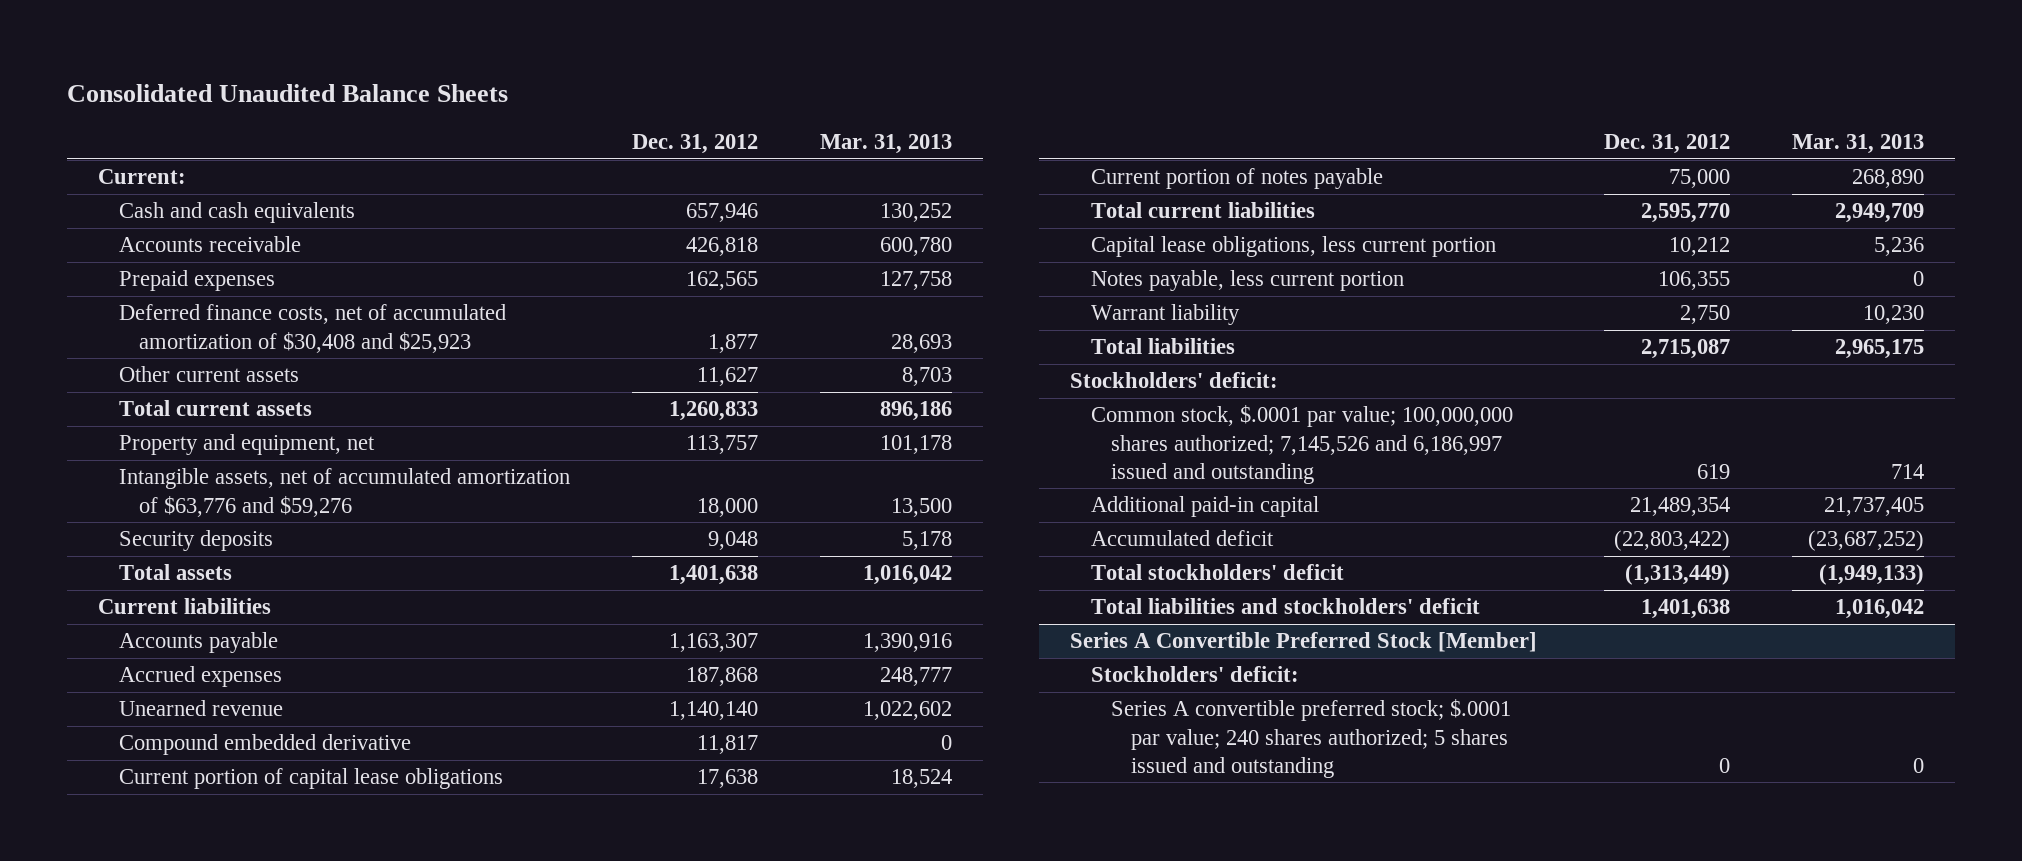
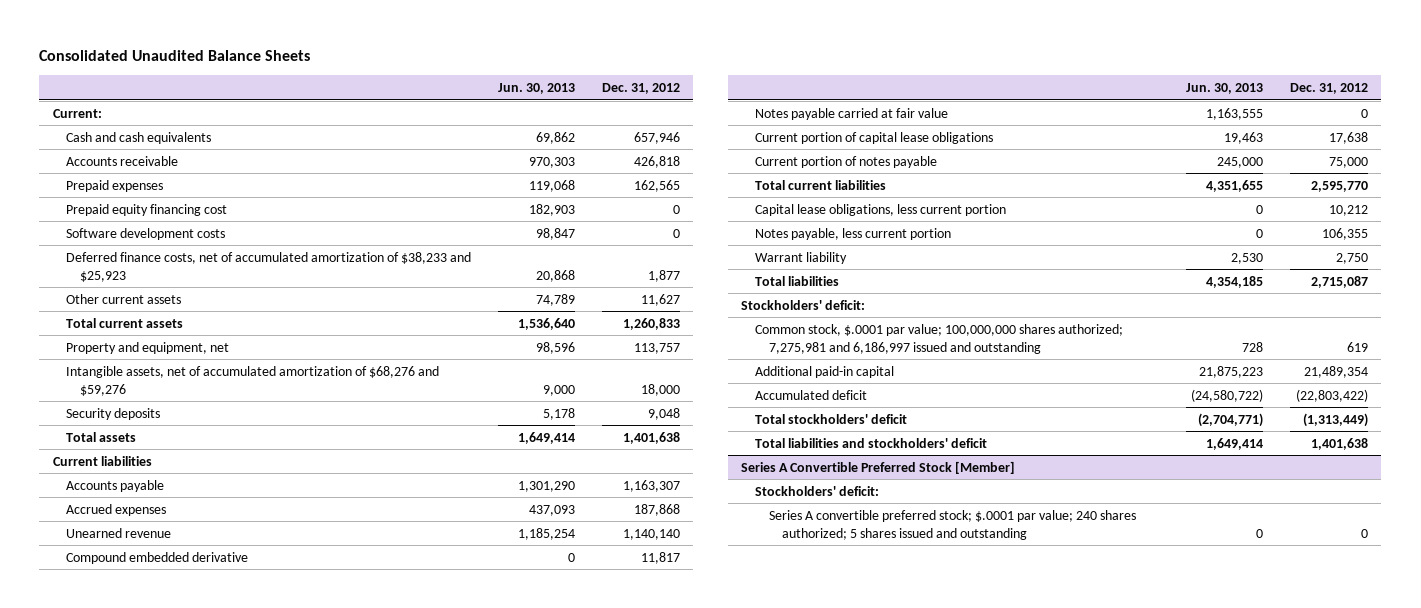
[819,133,952,154] Mar. 31, 2013 -> none
none -> [498,82,576,94] Jun. 30, 2013
none -> [66,203,228,216] Prepaid equity financing cost
none -> [66,227,226,240] Software development costs
[118,304,506,353] Deferred finance costs, net of accumulated amortization of $30,408 and $25,923 -> [66,251,472,282] Deferred finance costs, net of accumulated amortization of $38,233 and $25,923
[118,468,570,517] Intangible assets, net of accumulated amortization of $63,776 and $59,276 -> [66,365,440,396] Intangible assets, net of accumulated amortization of $68,276 and $59,276
none -> [754,107,948,120] Notes payable carried at fair value
[1090,405,1513,484] Common stock, $.0001 par value; 100,000,000 shares authorized; 7,145,526 and 6,186,997 issued and outstanding -> [754,323,1123,354] Common stock, $.0001 par value; 100,000,000 shares authorized; 7,275,981 and 6,186,997 issued and outstanding

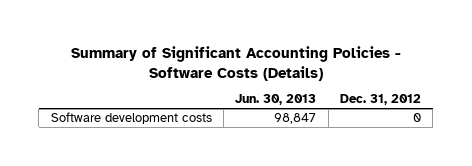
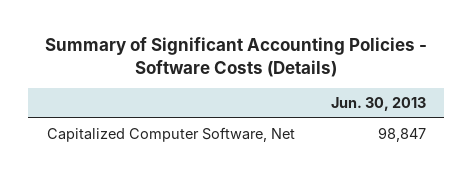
[339,94,421,106] Dec. 31, 2012 -> none
[50,112,212,125] Software development costs -> [46,126,295,142] Capitalized Computer Software, Net

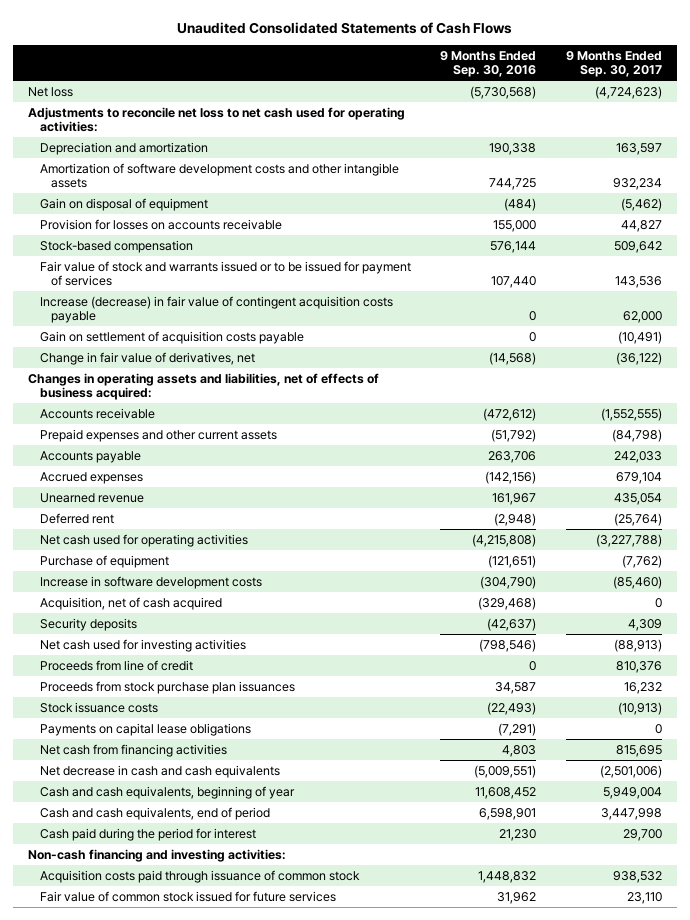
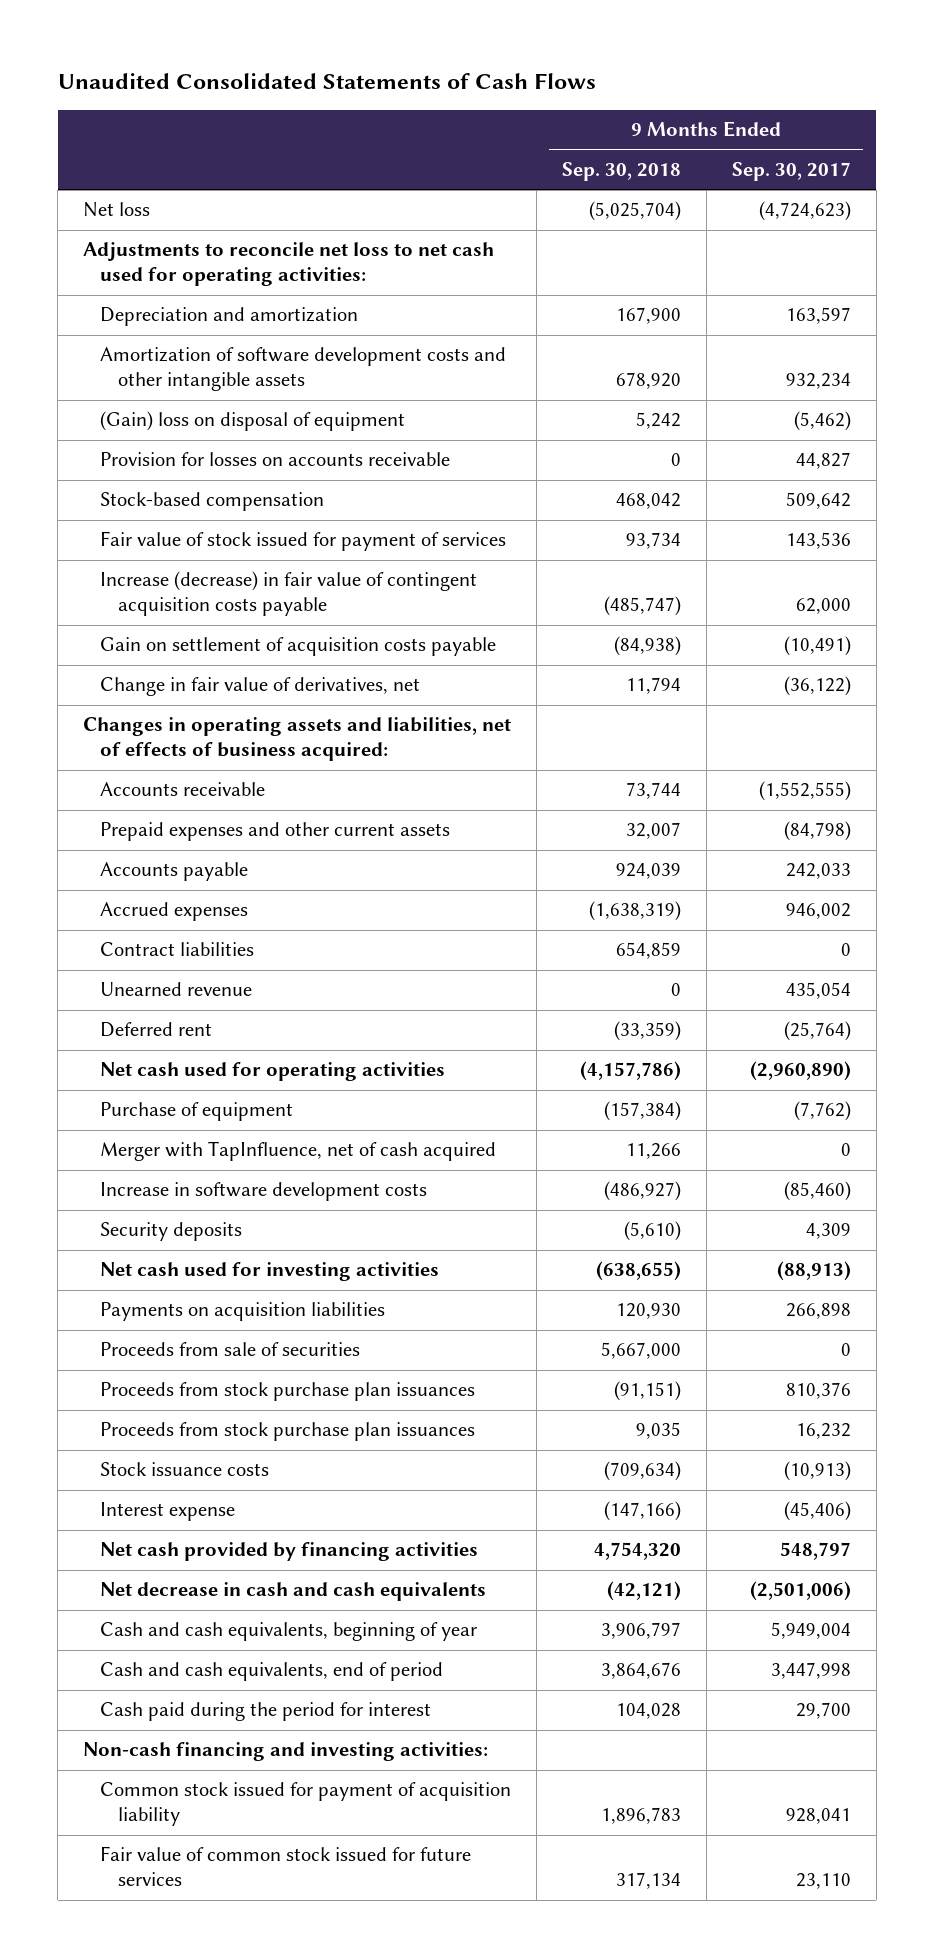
[440,50,537,78] 9 Months Ended Sep. 30, 2016 -> none
none -> [562,161,682,181] Sep. 30, 2018
[39,197,208,211] Gain on disposal of equipment -> [100,411,406,432] (Gain) loss on disposal of equipment
[39,260,411,287] Fair value of stock and warrants issued or to be issued for payment of services -> [100,531,507,552] Fair value of stock issued for payment of services
[615,471,662,484] 679,104 -> [785,903,851,920] 946,002
none -> [100,942,255,957] Contract liabilities
[595,533,662,547] (3,227,788) -> [749,1061,851,1082] (2,960,890)
none -> [100,1141,497,1162] Merger with TapInfluence, net of cash acquired
[39,596,222,610] Acquisition, net of cash acquired -> none
none -> [100,1302,386,1322] Payments on acquisition liabilities
none -> [100,1342,361,1357] Proceeds from sale of securities
[39,659,193,671] Proceeds from line of credit -> [100,1382,476,1402] Proceeds from stock purchase plan issuances
[39,722,251,736] Payments on capital lease obligations -> none
none -> [100,1502,236,1522] Interest expense
[39,743,227,757] Net cash from financing activities -> [100,1542,479,1562] Net cash provided by financing activities
[615,744,662,757] 815,695 -> [779,1542,851,1561] 548,797
[39,869,360,883] Acquisition costs paid through issuance of common stock -> [100,1782,512,1827] Common stock issued for payment of acquisition liability
[612,870,662,883] 938,532 -> [785,1808,851,1825] 928,041

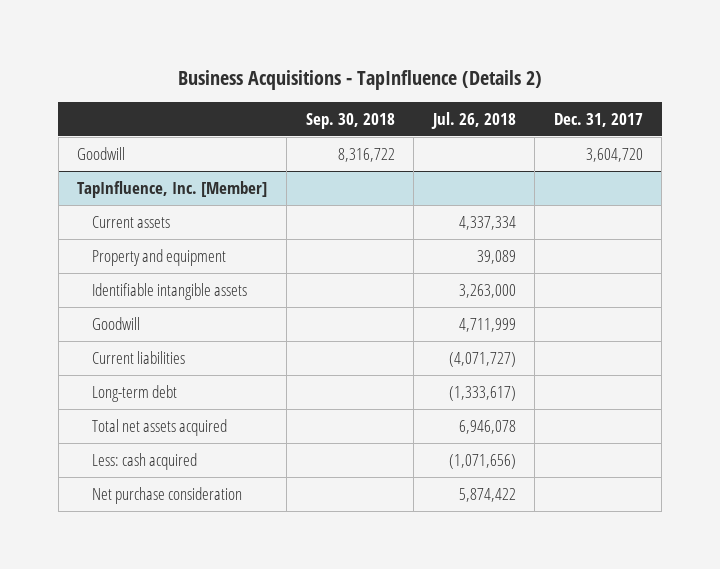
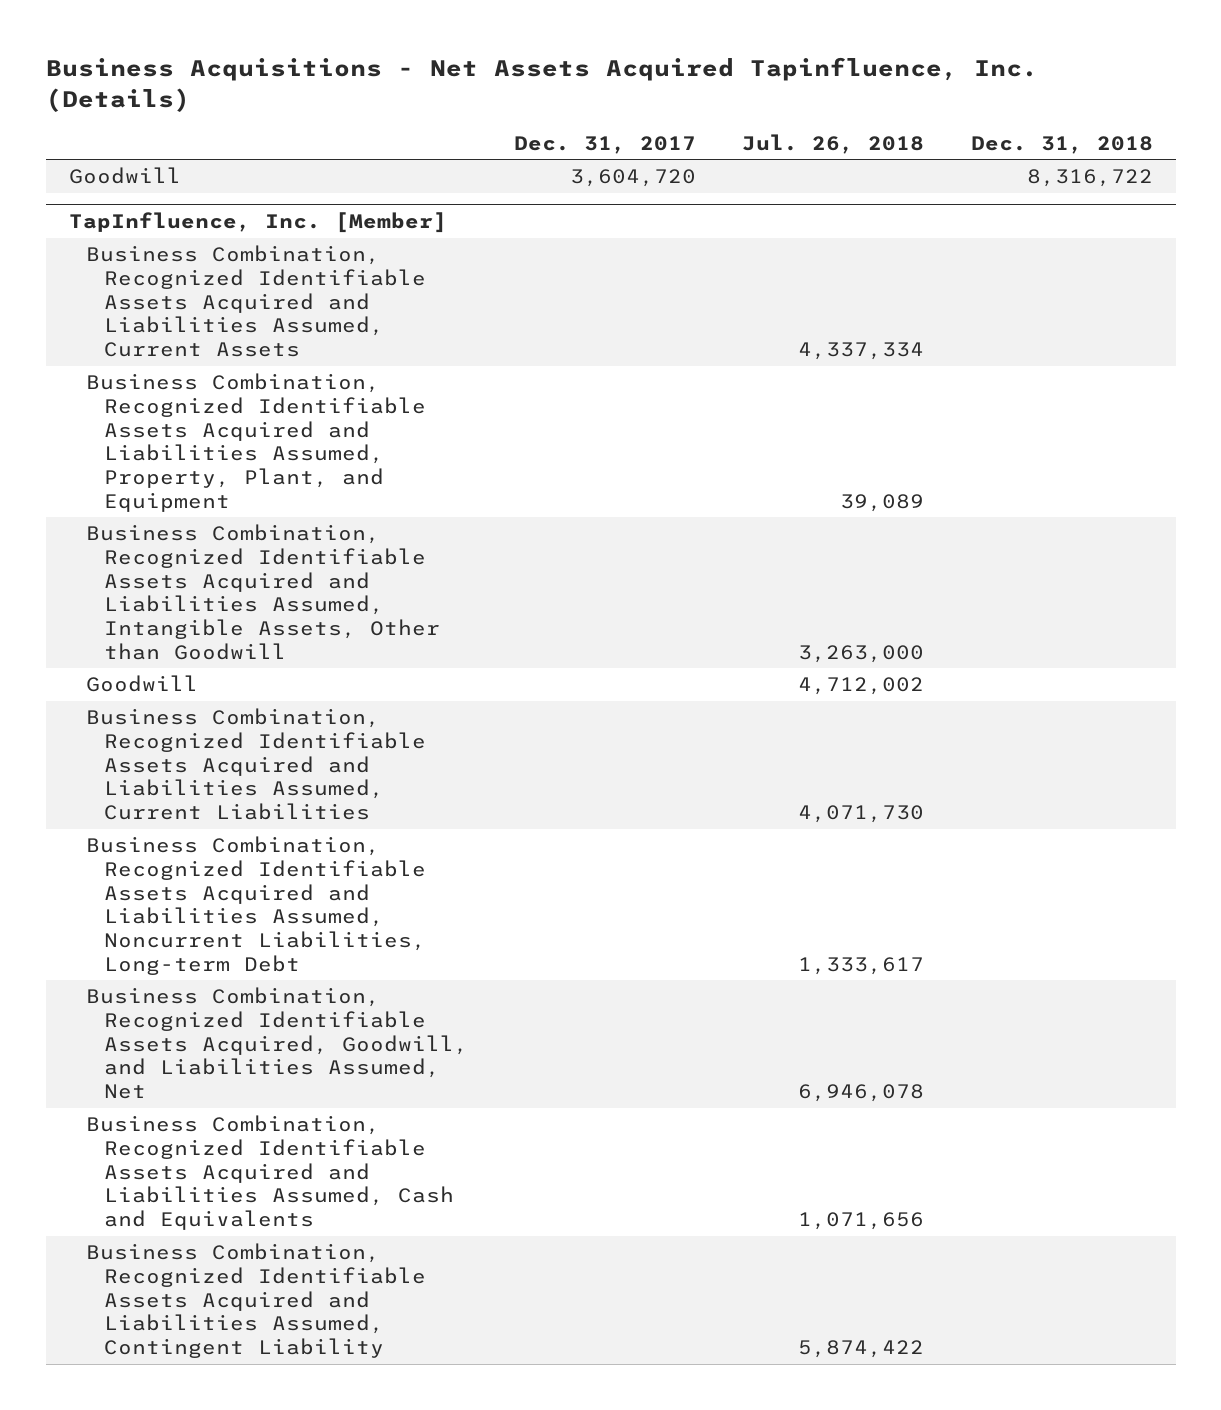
[178,69,543,90] Business Acquisitions - TapInfluence (Details 2) -> [45,57,1038,112] Business Acquisitions - Net Assets Acquired Tapinfluence, Inc. (Details)
[305,112,395,129] Sep. 30, 2018 -> none
none -> [970,135,1153,154] Dec. 31, 2018
[91,452,197,470] Less: cash acquired -> none
[91,215,170,228] Current assets -> [86,245,426,358] Business Combination, Recognized Identifiable Assets Acquired and Liabilities Assumed, Current Assets
[91,248,226,266] Property and equipment -> [86,373,426,512] Business Combination, Recognized Identifiable Assets Acquired and Liabilities Assumed, Property, Plant, and Equipment
[91,282,247,300] Identifiable intangible assets -> [86,524,440,660] Business Combination, Recognized Identifiable Assets Acquired and Liabilities Assumed, Intangible Assets, Other than Goodwill
[458,317,516,332] 4,711,999 -> [798,677,925,696] 4,712,002
[91,350,185,364] Current liabilities -> [86,708,426,821] Business Combination, Recognized Identifiable Assets Acquired and Liabilities Assumed, Current Liabilities
[448,351,516,367] (4,071,727) -> [798,805,925,824] 4,071,730
[91,384,177,402] Long-term debt -> [86,836,426,975] Business Combination, Recognized Identifiable Assets Acquired and Liabilities Assumed, Noncurrent Liabilities, Long-term Debt
[448,385,516,401] (1,333,617) -> [798,956,925,975] 1,333,617
[91,418,227,436] Total net assets acquired -> [86,987,468,1100] Business Combination, Recognized Identifiable Assets Acquired, Goodwill, and Liabilities Assumed, Net
none -> [86,1115,454,1231] Business Combination, Recognized Identifiable Assets Acquired and Liabilities Assumed, Cash and Equivalents
[91,486,242,504] Net purchase consideration -> [86,1243,426,1359] Business Combination, Recognized Identifiable Assets Acquired and Liabilities Assumed, Contingent Liability

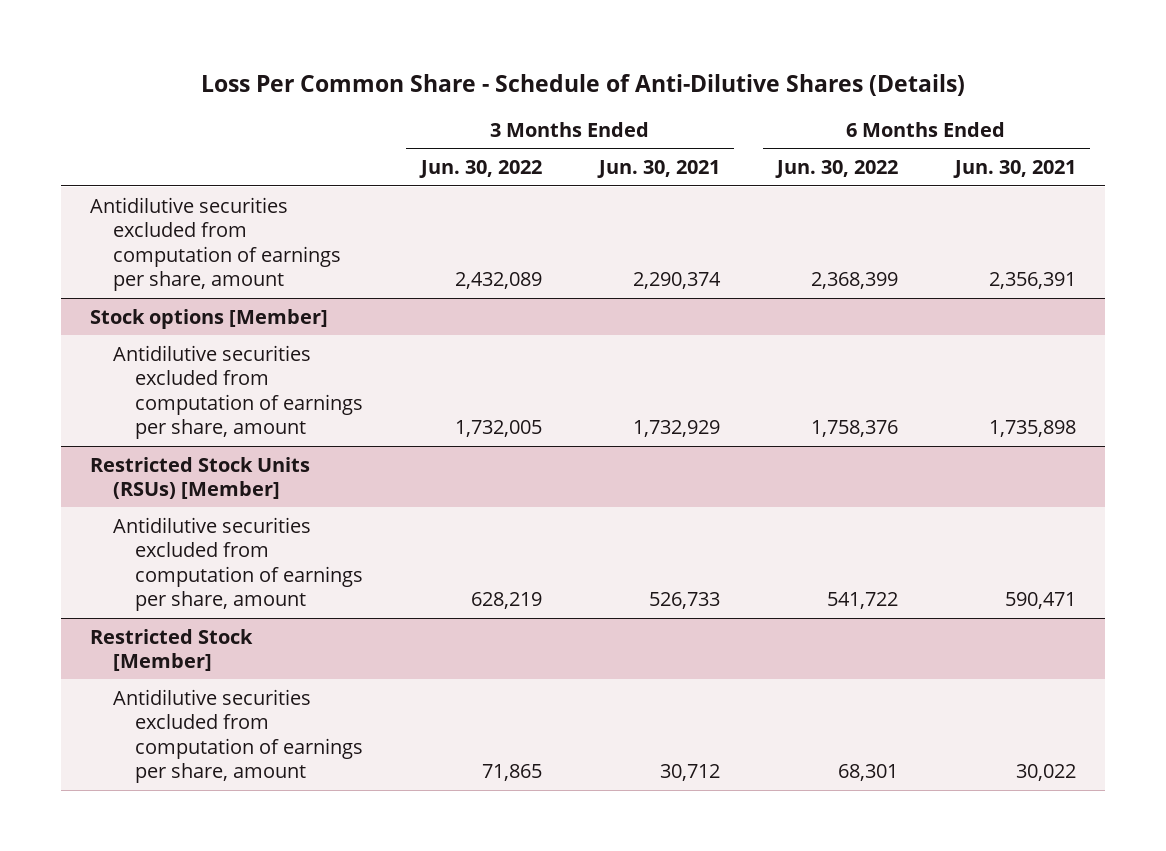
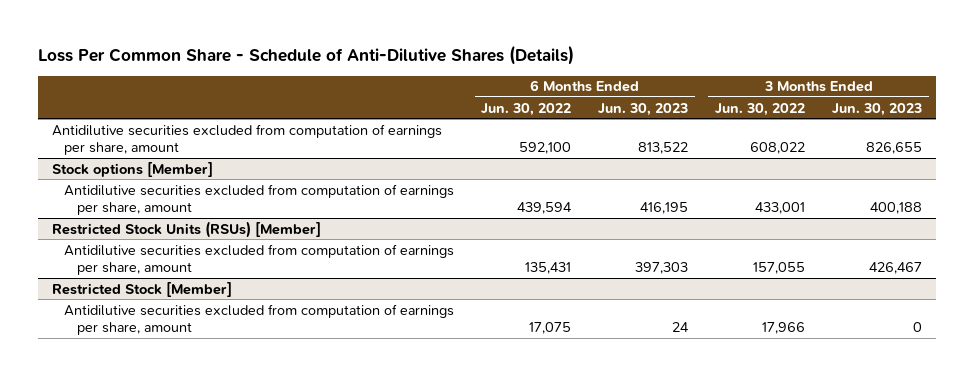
[596,160,720,179] Jun. 30, 2021 -> none
[952,160,1076,179] Jun. 30, 2021 -> none
none -> [598,102,689,116] Jun. 30, 2023
none -> [832,102,923,116] Jun. 30, 2023
[454,272,542,290] 2,432,089 -> [750,142,806,155] 608,022
[810,272,898,290] 2,368,399 -> [519,142,572,155] 592,100
[454,420,542,438] 1,732,005 -> [755,202,806,215] 433,001
[810,420,898,438] 1,758,376 -> [517,202,573,215] 439,594
[470,592,542,610] 628,219 -> [753,262,806,275] 157,055
[826,592,898,610] 541,722 -> [525,262,572,275] 135,431
[481,764,542,782] 71,865 -> [762,322,806,335] 17,966
[837,764,898,782] 68,301 -> [529,322,572,335] 17,075

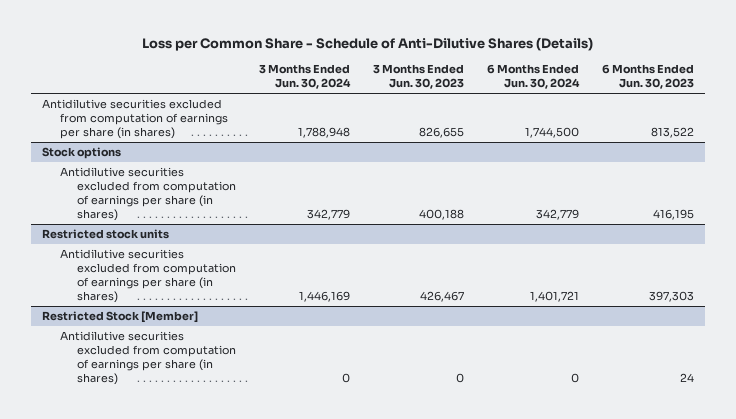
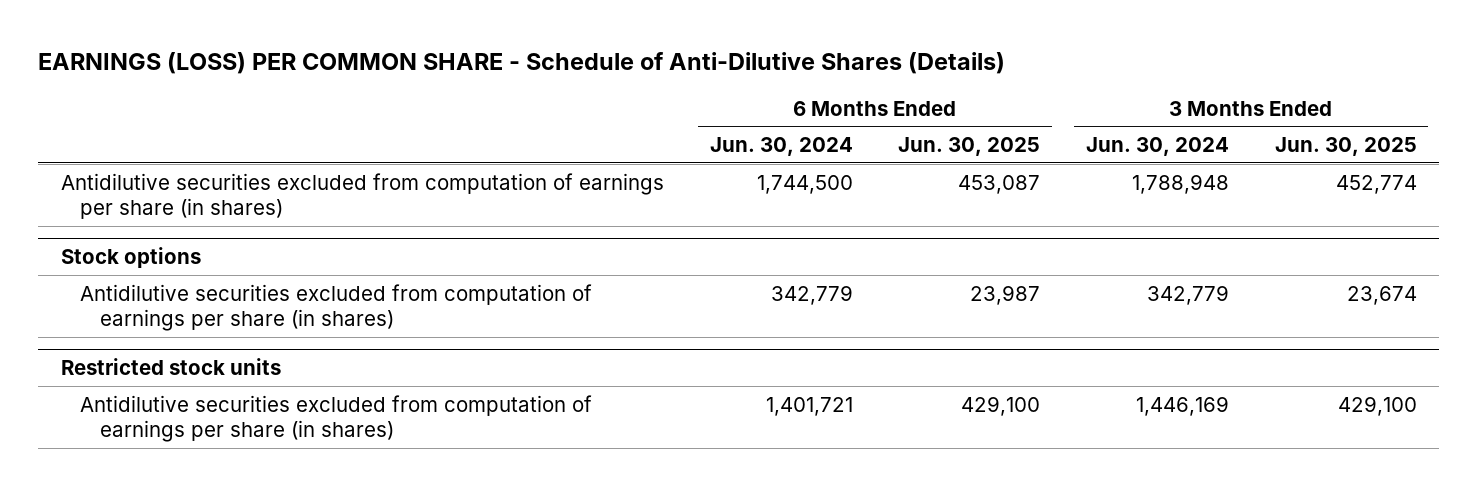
[141,36,593,51] Loss per Common Share - Schedule of Anti-Dilutive Shares (Details) -> [38,51,1006,74] EARNINGS (LOSS) PER COMMON SHARE - Schedule of Anti-Dilutive Shares (Details)
[372,64,464,90] 3 Months Ended Jun. 30, 2023 -> none
[601,64,694,90] 6 Months Ended Jun. 30, 2023 -> none
none -> [898,137,1041,157] Jun. 30, 2025
none -> [1274,137,1417,157] Jun. 30, 2025
[42,311,199,324] Restricted Stock [Member] -> none
[59,331,237,385] Antidilutive securities excluded from computation of earnings per share (in shares) -> none

